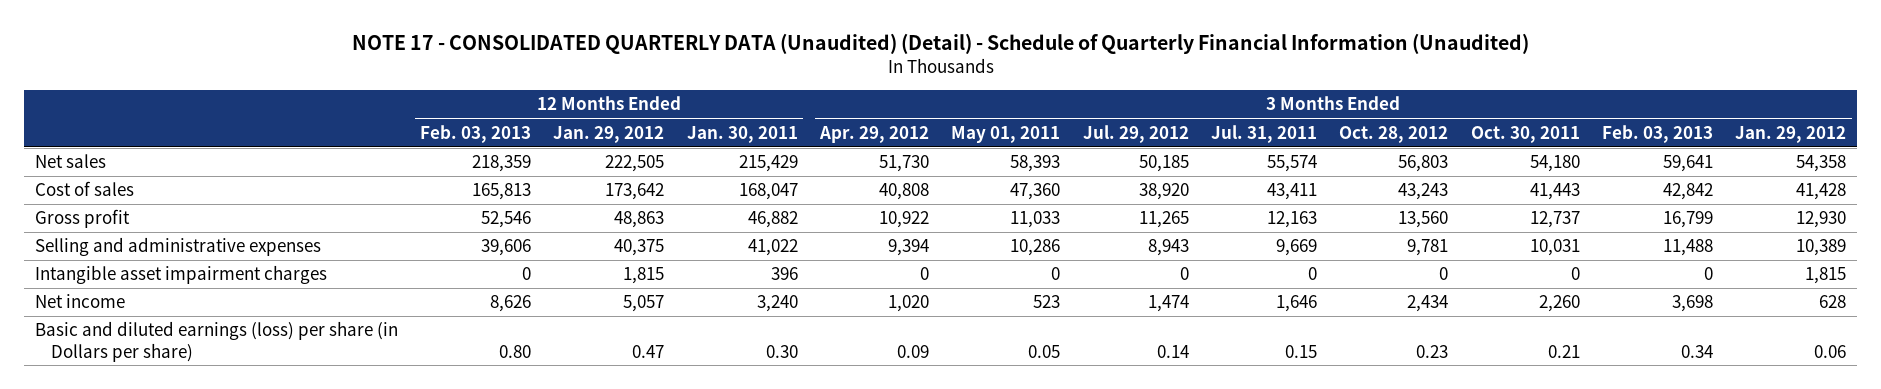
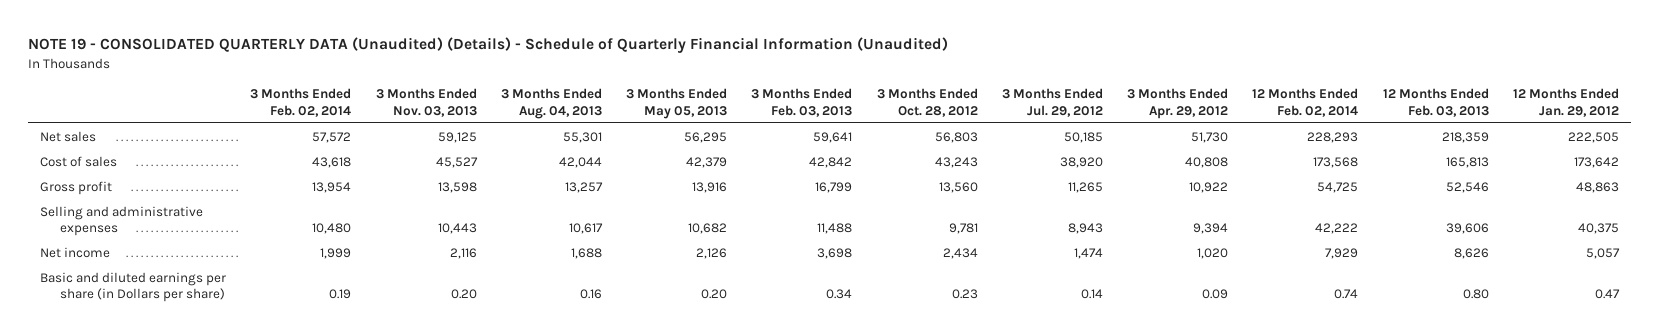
[351,33,1529,55] NOTE 17 - CONSOLIDATED QUARTERLY DATA (Unaudited) (Detail) - Schedule of Quarterly Financial Information (Unaudited) -> [28,37,949,54] NOTE 19 - CONSOLIDATED QUARTERLY DATA (Unaudited) (Details) - Schedule of Quarterly Financial Information (Unaudited)
[686,125,798,143] Jan. 30, 2011 -> none
[951,125,1061,143] May 01, 2011 -> none
[1210,124,1317,143] Jul. 31, 2011 -> none
[1470,125,1580,143] Oct. 30, 2011 -> none
[1735,125,1847,143] Jan. 29, 2012 -> none
none -> [250,87,352,117] 3 Months Ended Feb. 02, 2014
none -> [375,87,477,117] 3 Months Ended Nov. 03, 2013
none -> [500,87,602,119] 3 Months Ended Aug. 04, 2013
none -> [626,87,728,119] 3 Months Ended May 05, 2013
none -> [1252,87,1359,117] 12 Months Ended Feb. 02, 2014
[34,265,327,285] Intangible asset impairment charges -> none
[34,321,398,362] Basic and diluted earnings (loss) per share (in Dollars per share) -> [40,271,227,303] Basic and diluted earnings per share (in Dollars per share)

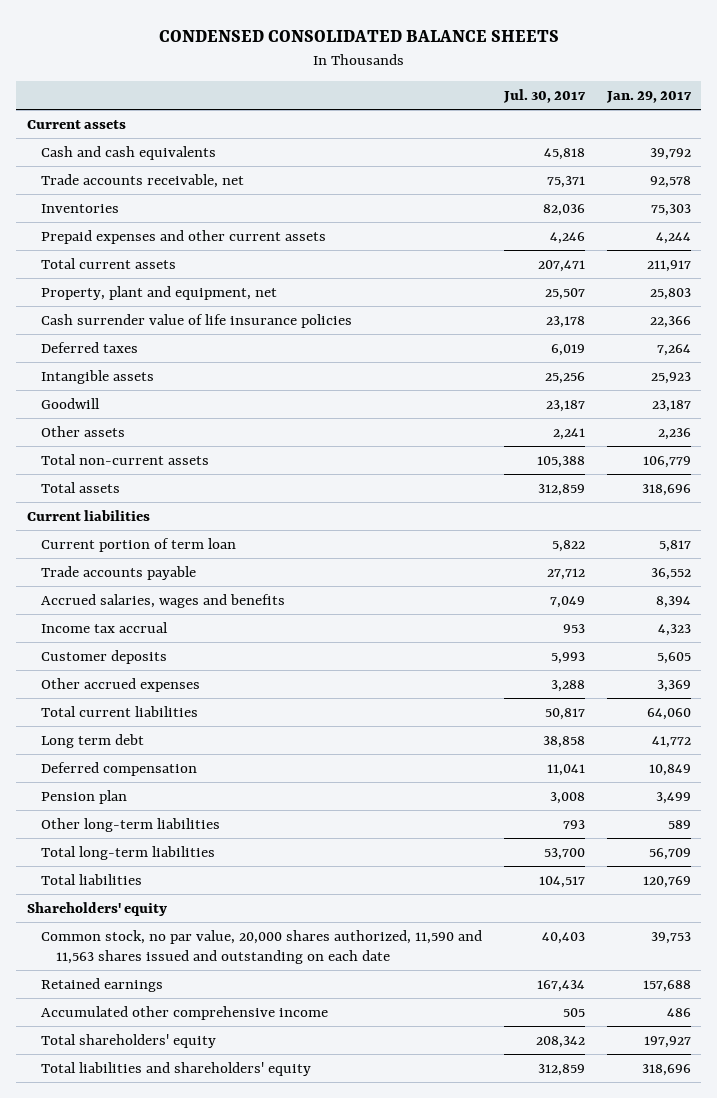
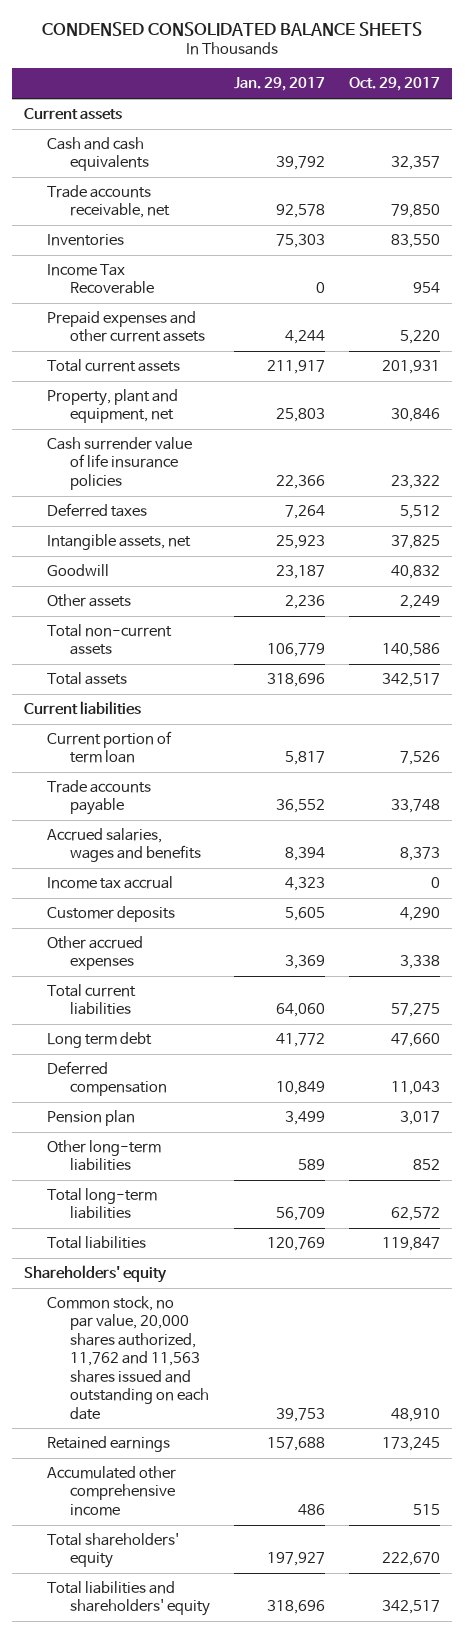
[502,89,586,104] Jul. 30, 2017 -> none
none -> [349,77,441,92] Oct. 29, 2017
none -> [47,264,154,295] Income Tax Recoverable
[41,369,155,384] Intangible assets -> [47,534,192,551] Intangible assets, net
[41,929,483,964] Common stock, no par value, 20,000 shares authorized, 11,590 and 11,563 shares issued and outstanding on each date -> [47,1296,209,1420] Common stock, no par value, 20,000 shares authorized, 11,762 and 11,563 shares issued and outstanding on each date

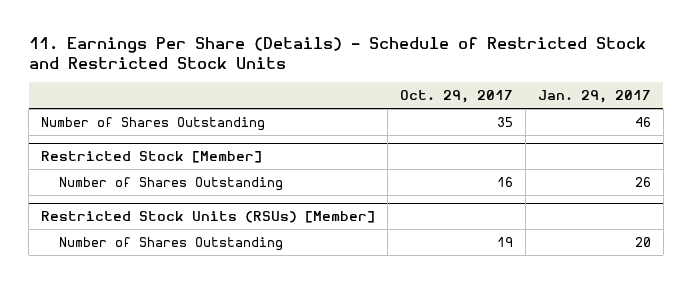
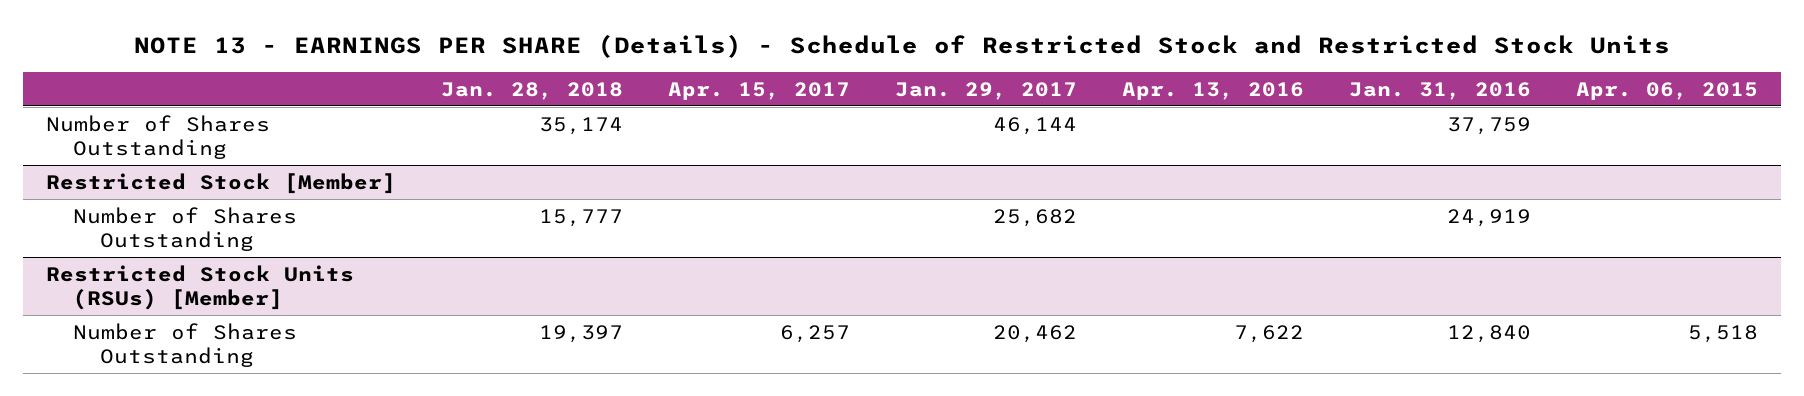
[28,36,646,70] 11. Earnings Per Share (Details) - Schedule of Restricted Stock and Restricted Stock Units -> [133,33,1670,58] NOTE 13 - EARNINGS PER SHARE (Details) - Schedule of Restricted Stock and Restricted Stock Units
[399,90,513,104] Oct. 29, 2017 -> none
none -> [440,81,623,100] Jan. 28, 2018
none -> [667,81,850,100] Apr. 15, 2017
none -> [1122,81,1305,100] Apr. 13, 2016
none -> [1349,81,1532,100] Jan. 31, 2016
none -> [1576,81,1759,100] Apr. 06, 2015
[634,116,651,127] 46 -> [992,116,1077,135] 46,144
[634,176,651,187] 26 -> [992,208,1077,227] 25,682
[634,236,651,247] 20 -> [992,324,1077,343] 20,462

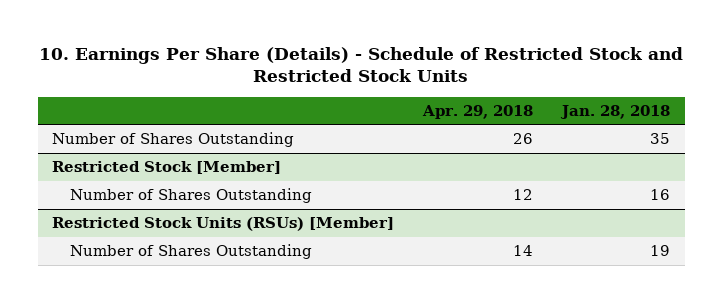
[133,33,1670,58] NOTE 13 - EARNINGS PER SHARE (Details) - Schedule of Restricted Stock and Restricted Stock Units -> [39,46,684,83] 10. Earnings Per Share (Details) - Schedule of Restricted Stock and Restricted Stock Units
[667,81,850,100] Apr. 15, 2017 -> none
[894,81,1077,100] Jan. 29, 2017 -> none
[1122,81,1305,100] Apr. 13, 2016 -> none
[1349,81,1532,100] Jan. 31, 2016 -> none
[1576,81,1759,100] Apr. 06, 2015 -> none
none -> [422,104,534,119] Apr. 29, 2018
[538,116,623,135] 35,174 -> [650,133,671,145] 35
[538,208,623,227] 15,777 -> [650,189,671,201] 16
[538,324,623,343] 19,397 -> [650,245,671,257] 19

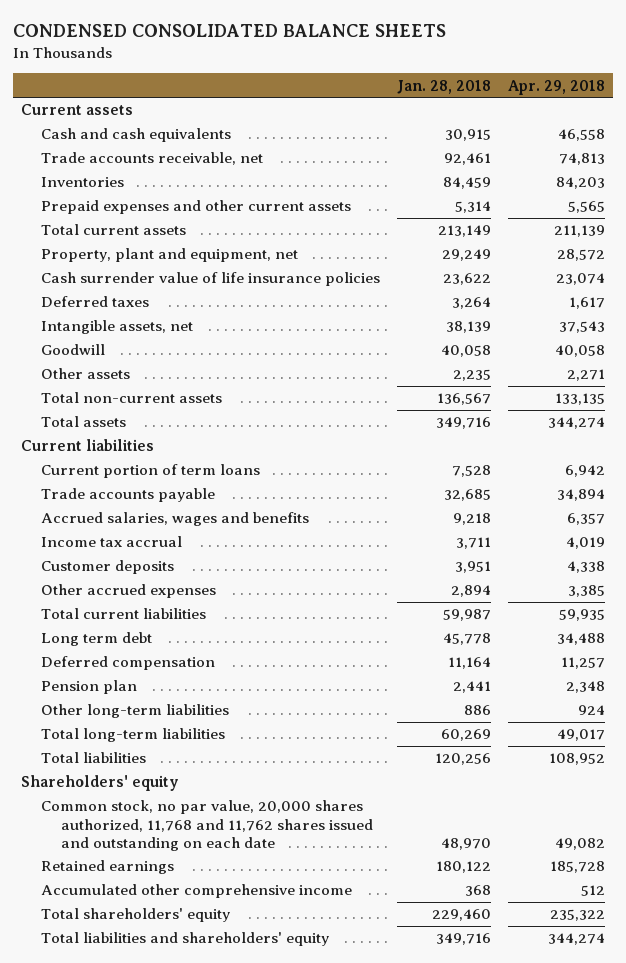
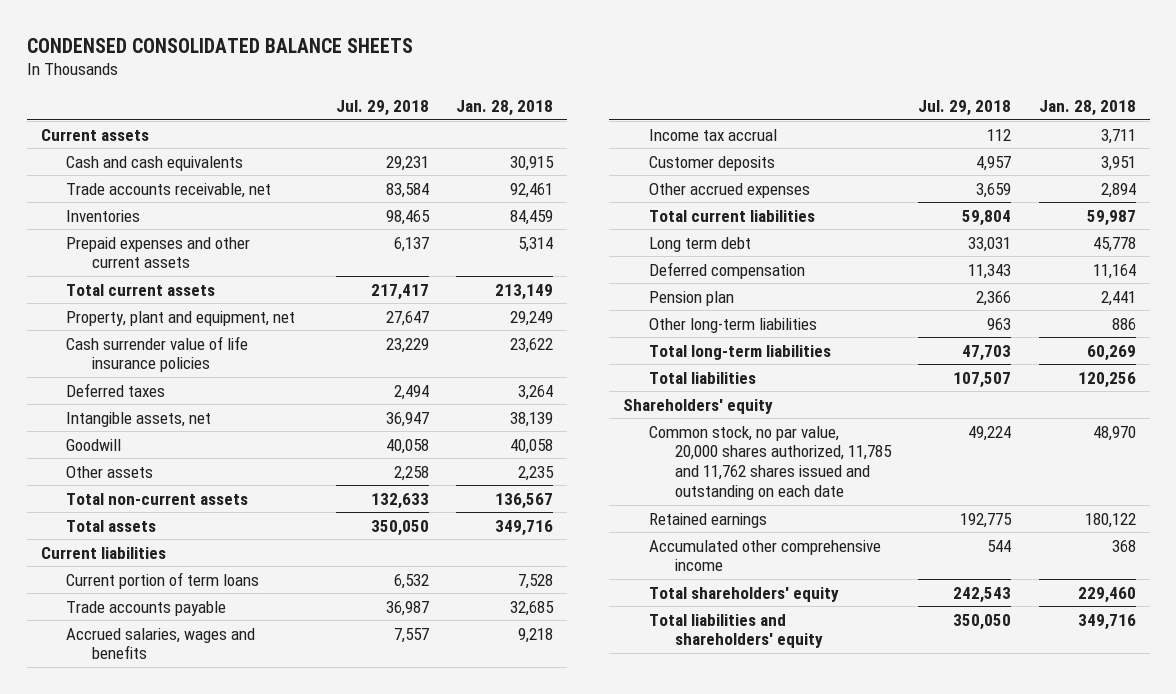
[507,79,605,95] Apr. 29, 2018 -> none
none -> [335,99,429,116] Jul. 29, 2018
[40,800,373,851] Common stock, no par value, 20,000 shares authorized, 11,768 and 11,762 shares issued and outstanding on each date -> [648,425,892,501] Common stock, no par value, 20,000 shares authorized, 11,785 and 11,762 shares issued and outstanding on each date

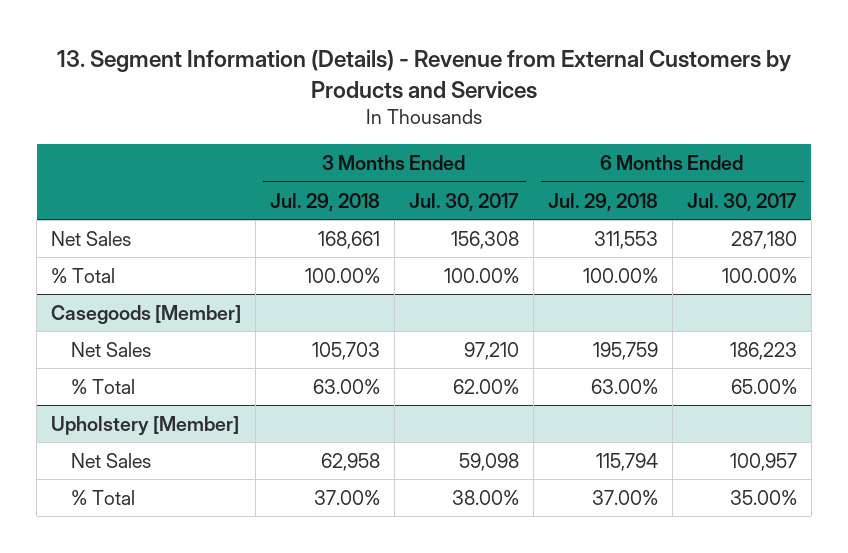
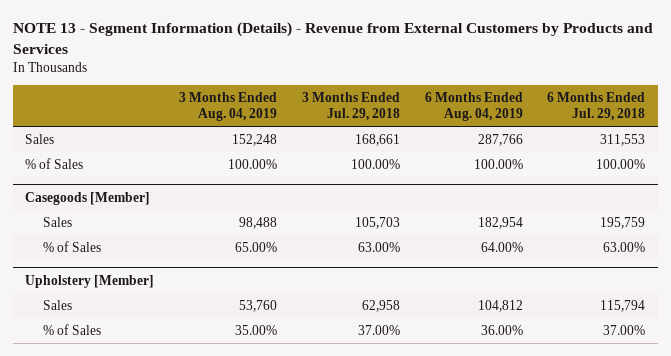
[56,50,791,99] 13. Segment Information (Details) - Revenue from External Customers by Products and Services -> [12,22,653,55] NOTE 13 - Segment Information (Details) - Revenue from External Customers by Products and Services
[408,192,519,211] Jul. 30, 2017 -> none
[686,192,797,211] Jul. 30, 2017 -> none
none -> [179,92,278,121] 3 Months Ended Aug. 04, 2019
none -> [424,92,523,121] 6 Months Ended Aug. 04, 2019
[50,230,131,246] Net Sales -> [25,133,55,144] Sales
[50,267,115,283] % Total -> [25,157,84,169] % of Sales
[71,341,152,357] Net Sales -> [43,216,73,227] Sales
[71,378,136,394] % Total -> [43,240,102,252] % of Sales
[71,452,152,468] Net Sales -> [43,299,73,310] Sales
[71,489,136,505] % Total -> [43,323,102,335] % of Sales

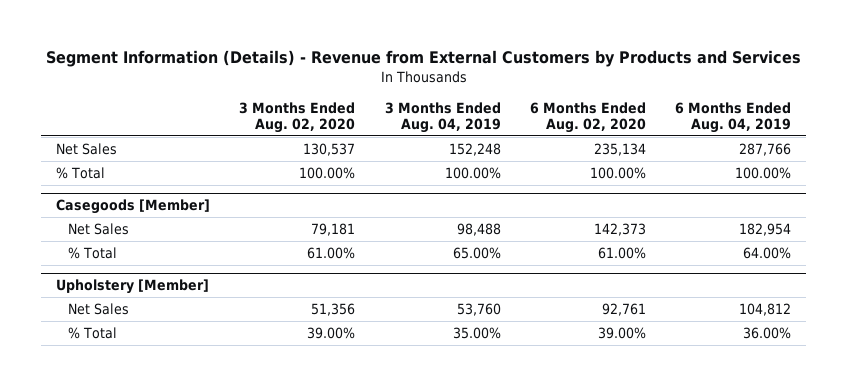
[12,22,653,55] NOTE 13 - Segment Information (Details) - Revenue from External Customers by Products and Services -> [45,50,801,68] Segment Information (Details) - Revenue from External Customers by Products and Services
[301,92,400,121] 3 Months Ended Jul. 29, 2018 -> none
[547,92,646,121] 6 Months Ended Jul. 29, 2018 -> none
none -> [239,101,356,133] 3 Months Ended Aug. 02, 2020
none -> [530,101,647,133] 6 Months Ended Aug. 02, 2020
[25,133,55,144] Sales -> [56,143,118,156] Net Sales
[25,157,84,169] % of Sales -> [56,167,106,180] % Total
[43,216,73,227] Sales -> [68,223,130,236] Net Sales
[43,240,102,252] % of Sales -> [68,247,118,260] % Total
[43,299,73,310] Sales -> [68,303,130,316] Net Sales
[43,323,102,335] % of Sales -> [68,327,118,340] % Total

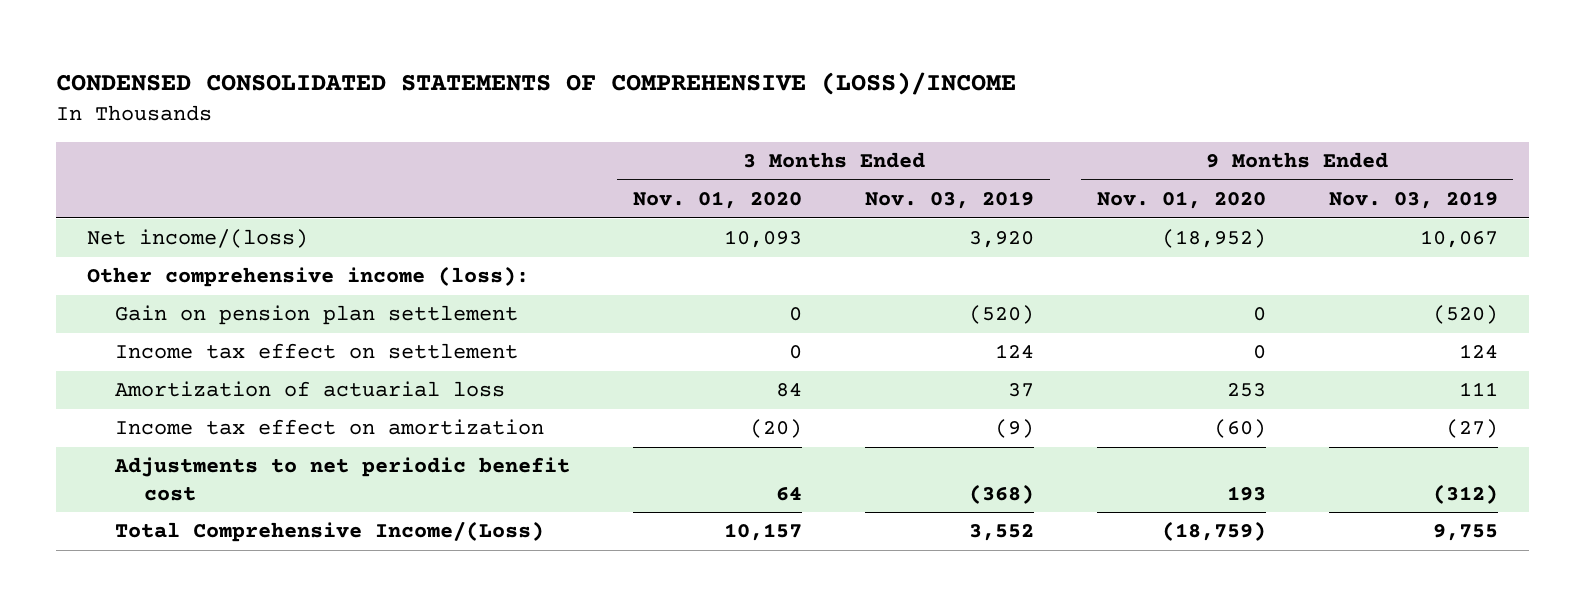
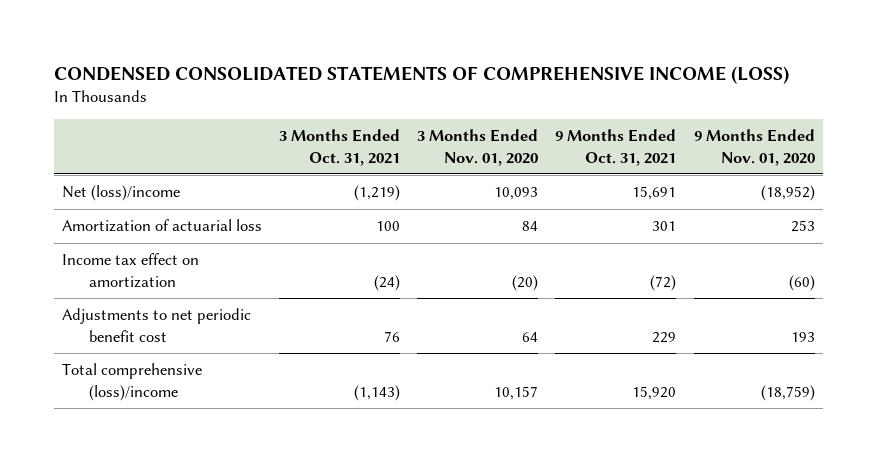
[55,72,1016,96] CONDENSED CONSOLIDATED STATEMENTS OF COMPREHENSIVE (LOSS)/INCOME -> [53,65,789,84] CONDENSED CONSOLIDATED STATEMENTS OF COMPREHENSIVE INCOME (LOSS)
[864,191,1034,210] Nov. 03, 2019 -> none
[1328,191,1498,210] Nov. 03, 2019 -> none
none -> [279,129,401,166] 3 Months Ended Oct. 31, 2021
none -> [555,129,677,166] 9 Months Ended Oct. 31, 2021
[87,266,530,288] Other comprehensive income (loss): -> none
[115,305,519,326] Gain on pension plan settlement -> none
[115,343,519,360] Income tax effect on settlement -> none
[87,229,309,249] Net income/(loss) -> [62,185,181,202] Net (loss)/income
[115,521,545,543] Total Comprehensive Income/(Loss) -> [62,363,203,401] Total comprehensive (loss)/income

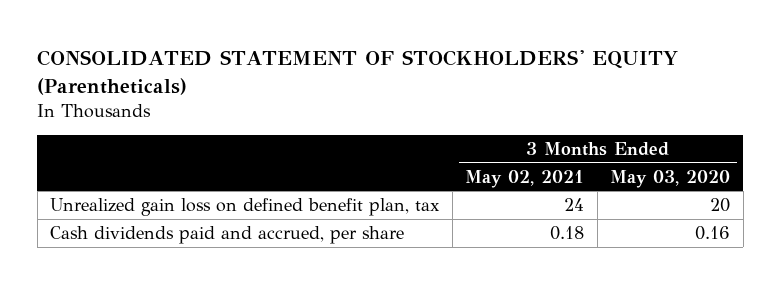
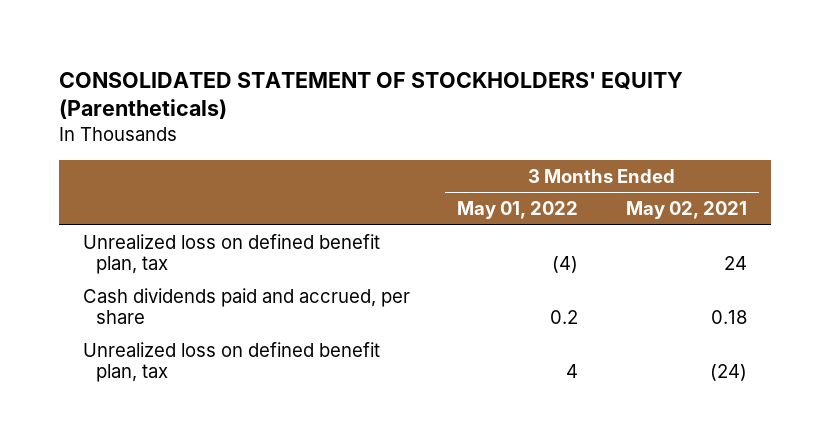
[610,169,731,188] May 03, 2020 -> none
none -> [457,201,579,220] May 01, 2022
[50,197,441,216] Unrealized gain loss on defined benefit plan, tax -> [82,233,380,275] Unrealized loss on defined benefit plan, tax
none -> [82,341,380,383] Unrealized loss on defined benefit plan, tax

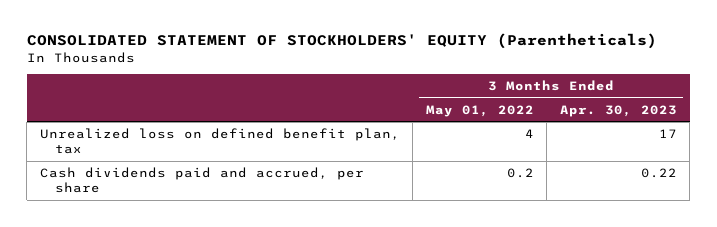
[625,201,747,220] May 02, 2021 -> none
none -> [559,104,677,117] Apr. 30, 2023
[82,233,380,275] Unrealized loss on defined benefit plan, tax -> none
[82,287,410,325] Cash dividends paid and accrued, per share -> [39,167,364,194] Cash dividends paid and accrued, per share

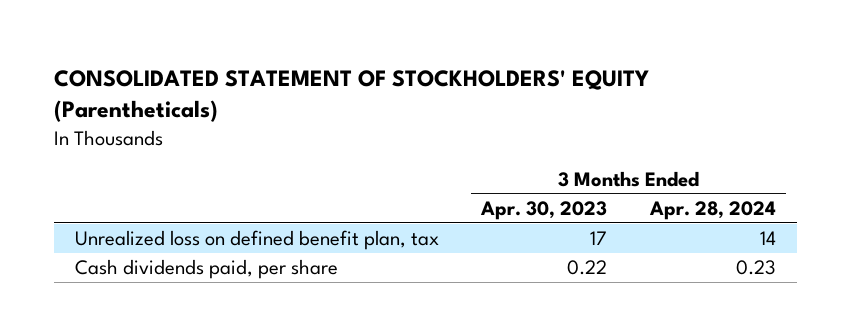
[425,104,534,117] May 01, 2022 -> none
none -> [648,201,776,221] Apr. 28, 2024
[39,167,364,194] Cash dividends paid and accrued, per share -> [75,259,339,280] Cash dividends paid, per share

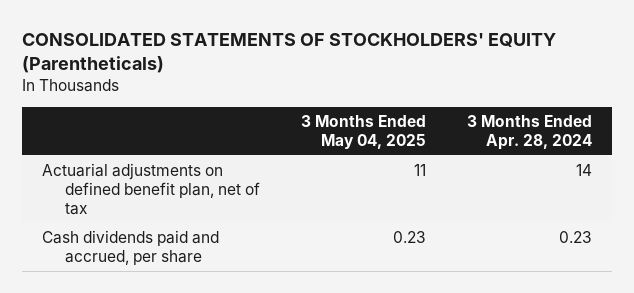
[53,69,649,123] CONSOLIDATED STATEMENT OF STOCKHOLDERS' EQUITY (Parentheticals) -> [21,33,556,74] CONSOLIDATED STATEMENTS OF STOCKHOLDERS' EQUITY (Parentheticals)
[480,201,608,221] Apr. 30, 2023 -> none
none -> [301,115,427,150] 3 Months Ended May 04, 2025
[75,230,440,251] Unrealized loss on defined benefit plan, tax -> [42,163,261,215] Actuarial adjustments on defined benefit plan, net of tax
[75,259,339,280] Cash dividends paid, per share -> [42,230,220,266] Cash dividends paid and accrued, per share

